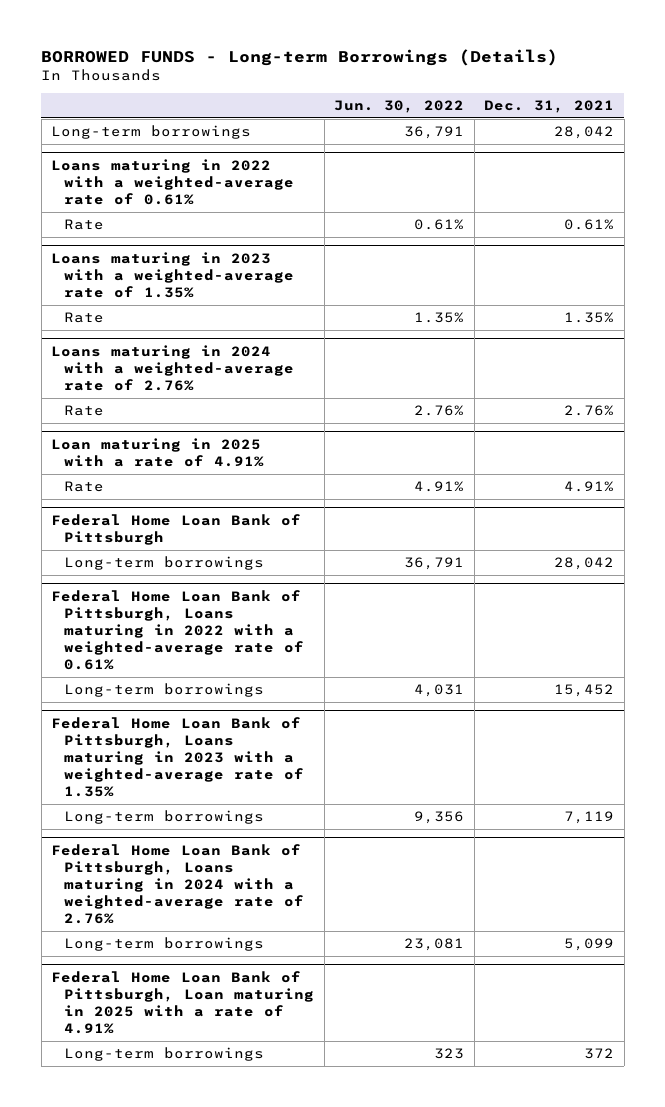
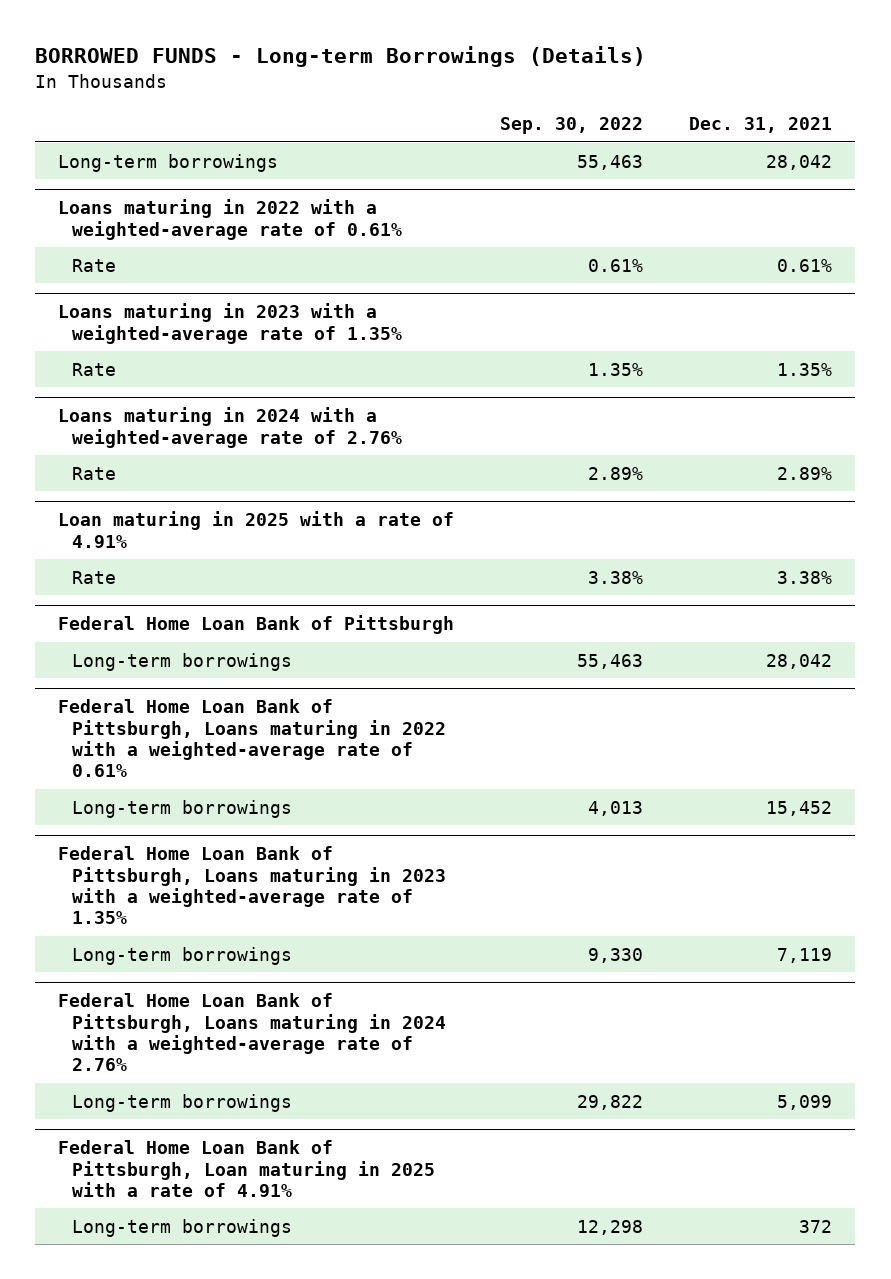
[334,99,465,113] Jun. 30, 2022 -> none
none -> [500,117,644,135] Sep. 30, 2022
[564,405,615,417] 2.76% -> [777,466,833,480] 2.89%
[564,481,615,493] 4.91% -> [777,570,833,584] 3.38%

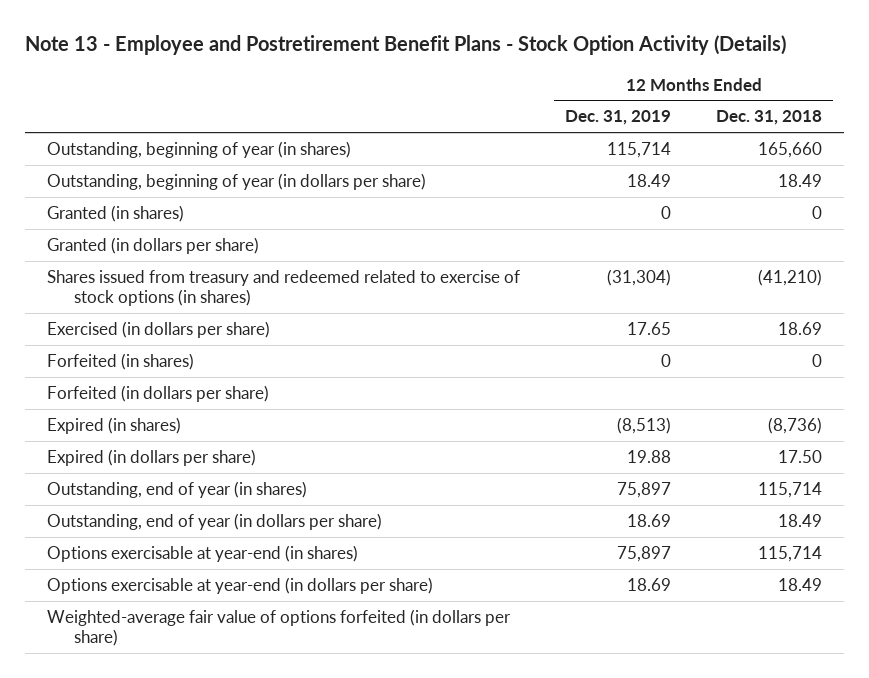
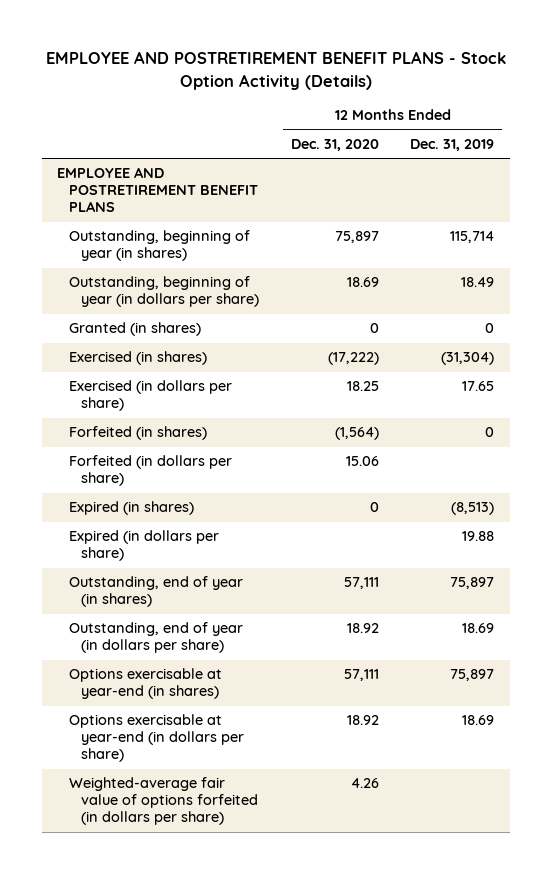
[24,35,786,56] Note 13 - Employee and Postretirement Benefit Plans - Stock Option Activity (Details) -> [45,51,506,90] EMPLOYEE AND POSTRETIREMENT BENEFIT PLANS - Stock Option Activity (Details)
[716,110,823,126] Dec. 31, 2018 -> none
none -> [290,138,379,151] Dec. 31, 2020
none -> [57,167,259,213] EMPLOYEE AND POSTRETIREMENT BENEFIT PLANS
[47,237,260,255] Granted (in dollars per share) -> none
[47,270,521,307] Shares issued from treasury and redeemed related to exercise of stock options (in shares) -> [69,351,208,366] Exercised (in shares)

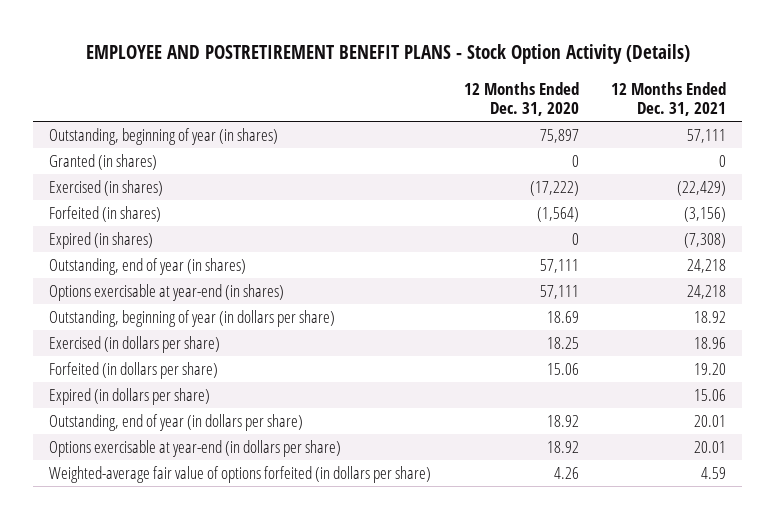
[410,138,495,151] Dec. 31, 2019 -> none
none -> [611,81,727,117] 12 Months Ended Dec. 31, 2021
[57,167,259,213] EMPLOYEE AND POSTRETIREMENT BENEFIT PLANS -> none
[69,276,260,308] Outstanding, beginning of year (in dollars per share) -> [49,309,336,327] Outstanding, beginning of year (in dollars per share)
[69,380,233,412] Exercised (in dollars per share) -> [49,335,221,353] Exercised (in dollars per share)
[69,455,233,487] Forfeited (in dollars per share) -> [49,361,219,379] Forfeited (in dollars per share)
[69,530,220,562] Expired (in dollars per share) -> [49,387,211,405] Expired (in dollars per share)
[69,622,244,654] Outstanding, end of year (in dollars per share) -> [49,413,304,431] Outstanding, end of year (in dollars per share)

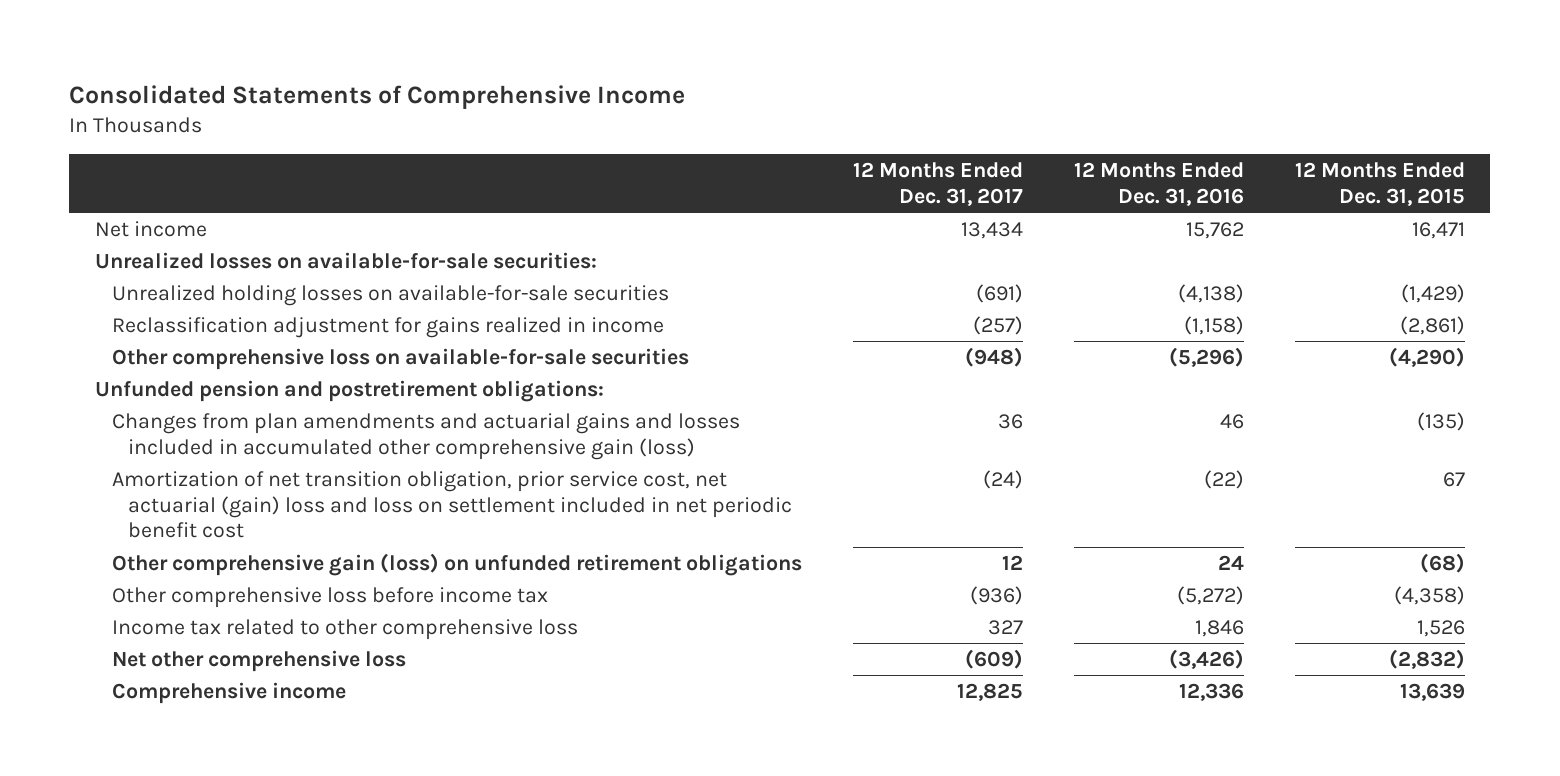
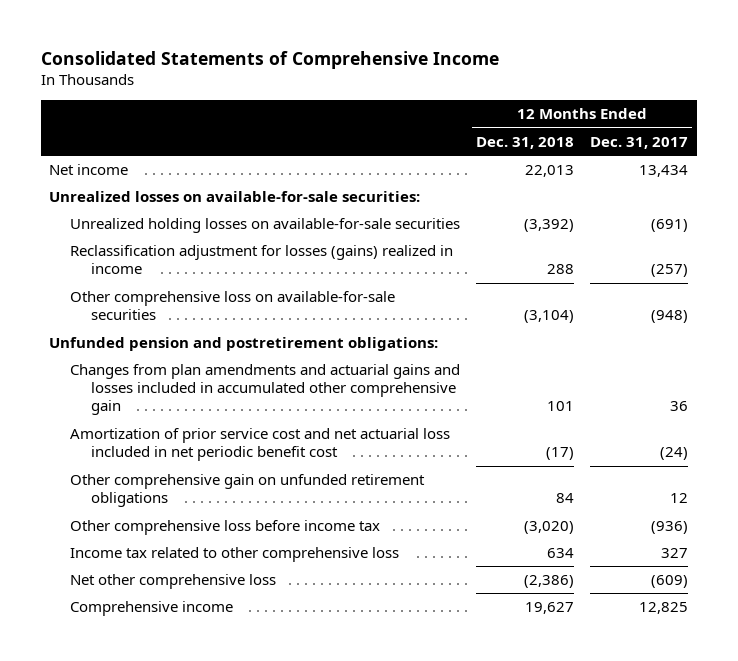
[1073,162,1244,206] 12 Months Ended Dec. 31, 2016 -> none
[1294,162,1465,206] 12 Months Ended Dec. 31, 2015 -> none
none -> [476,136,575,149] Dec. 31, 2018
[111,316,664,338] Reclassification adjustment for gains realized in income -> [70,245,454,275] Reclassification adjustment for losses (gains) realized in income
[111,412,740,460] Changes from plan amendments and actuarial gains and losses included in accumulated other comprehensive gain (loss) -> [70,364,461,416] Changes from plan amendments and actuarial gains and losses included in accumulated other comprehensive gain
[111,470,793,539] Amortization of net transition obligation, prior service cost, net actuarial (gain) loss and loss on settlement included in net periodic benefit cost -> [70,428,451,462] Amortization of prior service cost and net actuarial loss included in net periodic benefit cost
[111,552,802,576] Other comprehensive gain (loss) on unfunded retirement obligations -> [70,474,426,508] Other comprehensive gain on unfunded retirement obligations

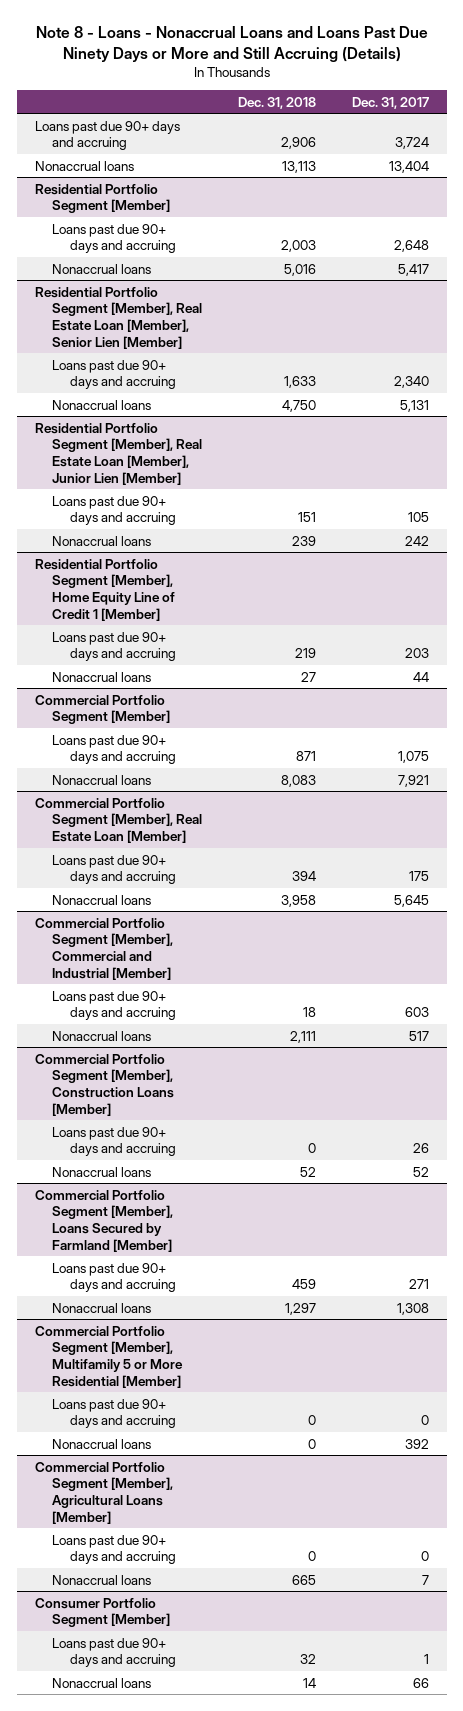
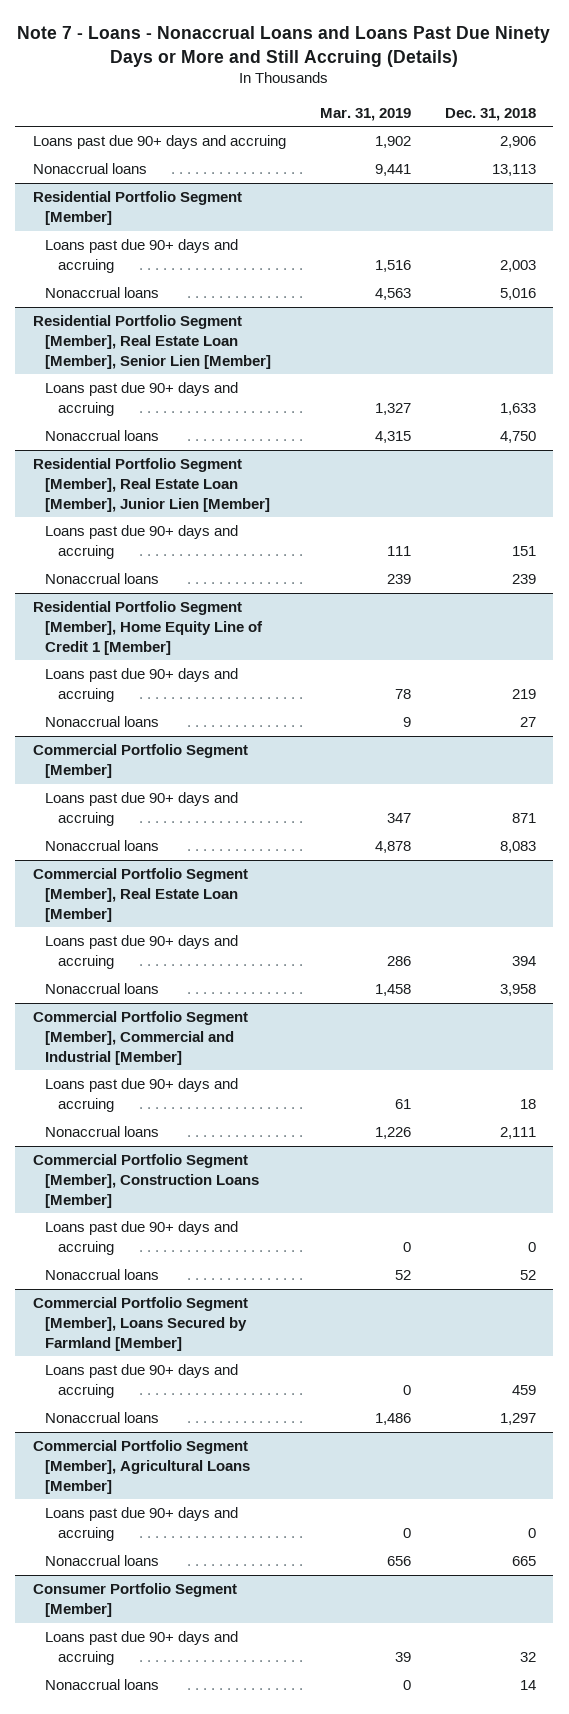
[35,25,428,62] Note 8 - Loans - Nonaccrual Loans and Loans Past Due Ninety Days or More and Still Accruing (Details) -> [17,25,551,67] Note 7 - Loans - Nonaccrual Loans and Loans Past Due Ninety Days or More and Still Accruing (Details)
[351,96,429,109] Dec. 31, 2017 -> none
none -> [319,107,411,121] Mar. 31, 2019
[34,1325,184,1388] Commercial Portfolio Segment [Member], Multifamily 5 or More Residential [Member] -> none
[52,1398,177,1429] Loans past due 90+ days and accruing -> none
[52,1438,152,1449] Nonaccrual loans -> none

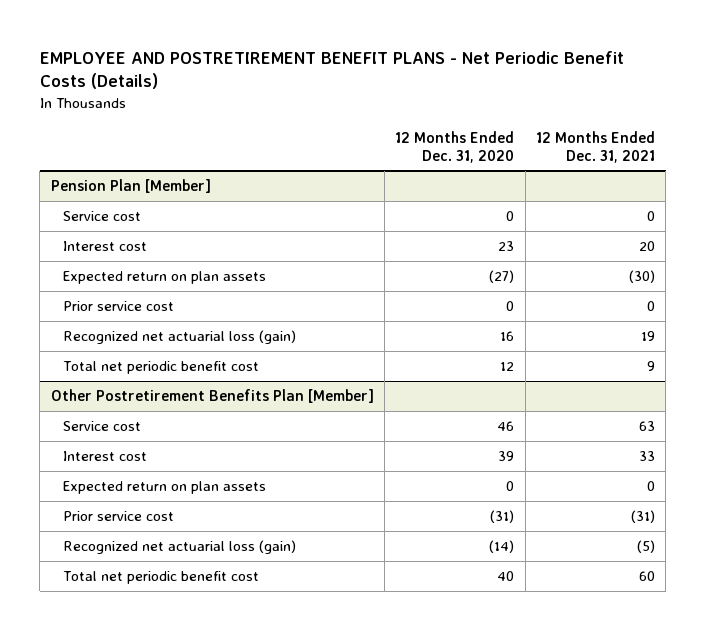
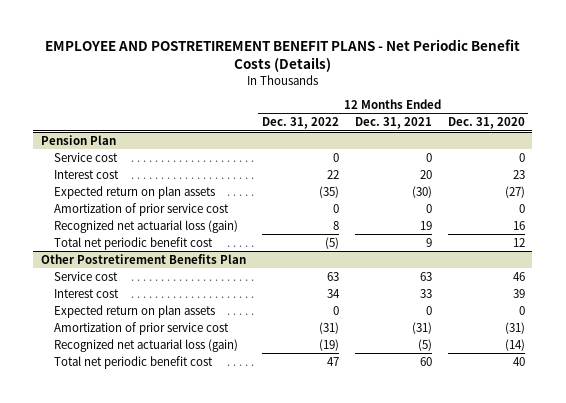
none -> [261,117,339,130] Dec. 31, 2022
[50,178,211,193] Pension Plan [Member] -> [41,134,117,145] Pension Plan
[62,300,174,311] Prior service cost -> [54,202,230,216] Amortization of prior service cost
[50,388,374,403] Other Postretirement Benefits Plan [Member] -> [41,253,247,264] Other Postretirement Benefits Plan
[62,510,174,521] Prior service cost -> [54,321,230,335] Amortization of prior service cost

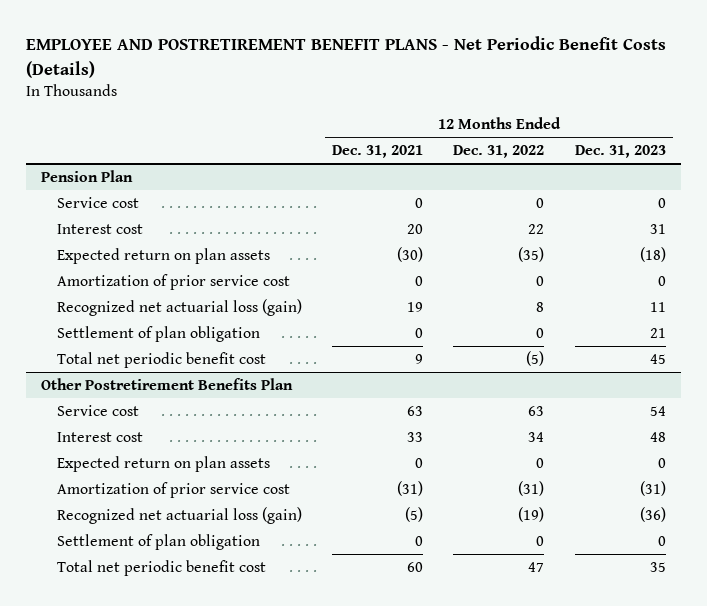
[447,117,525,130] Dec. 31, 2020 -> none
none -> [574,145,666,159] Dec. 31, 2023
none -> [56,325,260,342] Settlement of plan obligation
none -> [56,533,260,550] Settlement of plan obligation

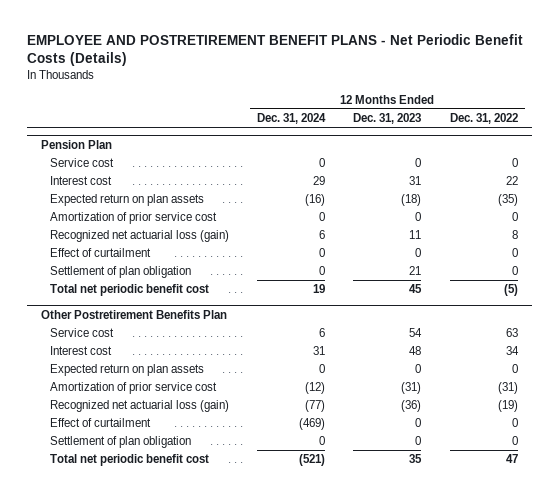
[332,145,424,159] Dec. 31, 2021 -> none
none -> [256,113,326,125] Dec. 31, 2024
none -> [49,248,151,258] Effect of curtailment
none -> [49,418,151,428] Effect of curtailment

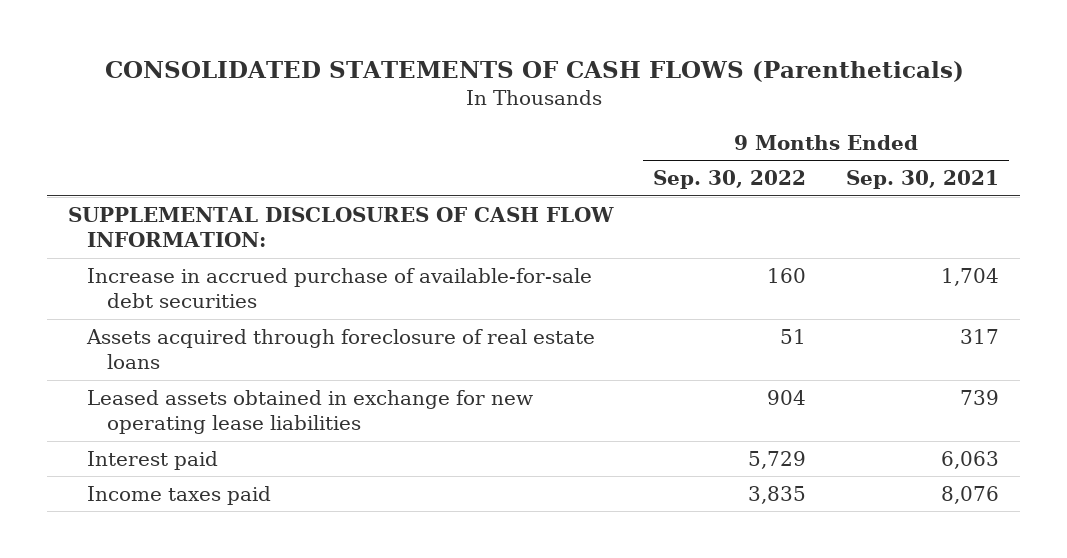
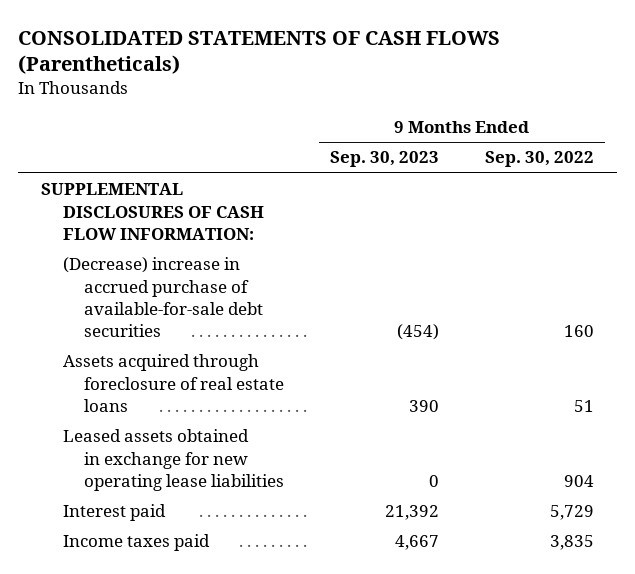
[846,170,1000,190] Sep. 30, 2021 -> none
none -> [329,151,439,168] Sep. 30, 2023
[87,267,593,309] Increase in accrued purchase of available-for-sale debt securities -> [62,257,264,338] (Decrease) increase in accrued purchase of available-for-sale debt securities

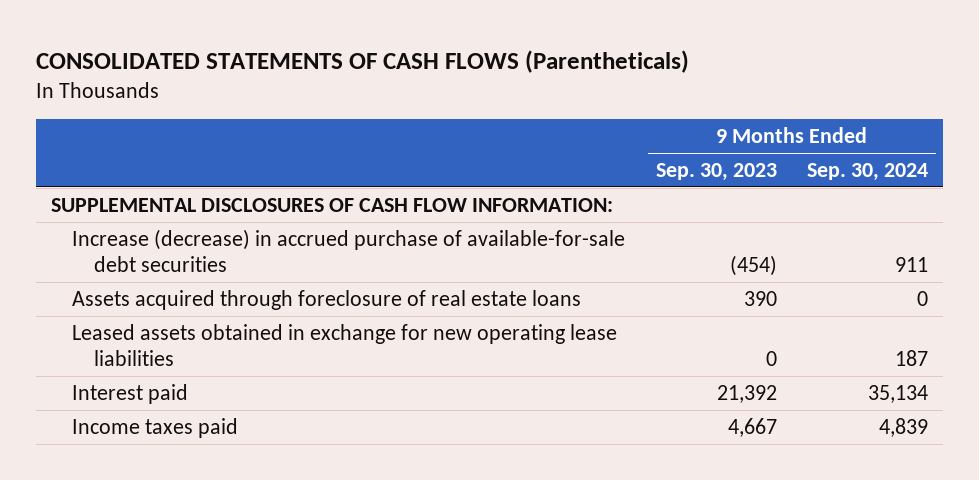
[484,151,594,168] Sep. 30, 2022 -> none
none -> [807,162,929,181] Sep. 30, 2024
[62,257,264,338] (Decrease) increase in accrued purchase of available-for-sale debt securities -> [72,228,626,272] Increase (decrease) in accrued purchase of available-for-sale debt securities

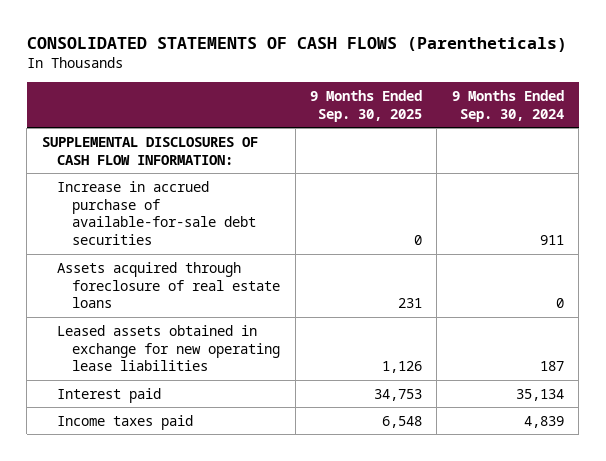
[655,162,777,181] Sep. 30, 2023 -> none
none -> [310,90,423,122] 9 Months Ended Sep. 30, 2025
[72,228,626,272] Increase (decrease) in accrued purchase of available-for-sale debt securities -> [56,180,257,246] Increase in accrued purchase of available-for-sale debt securities

